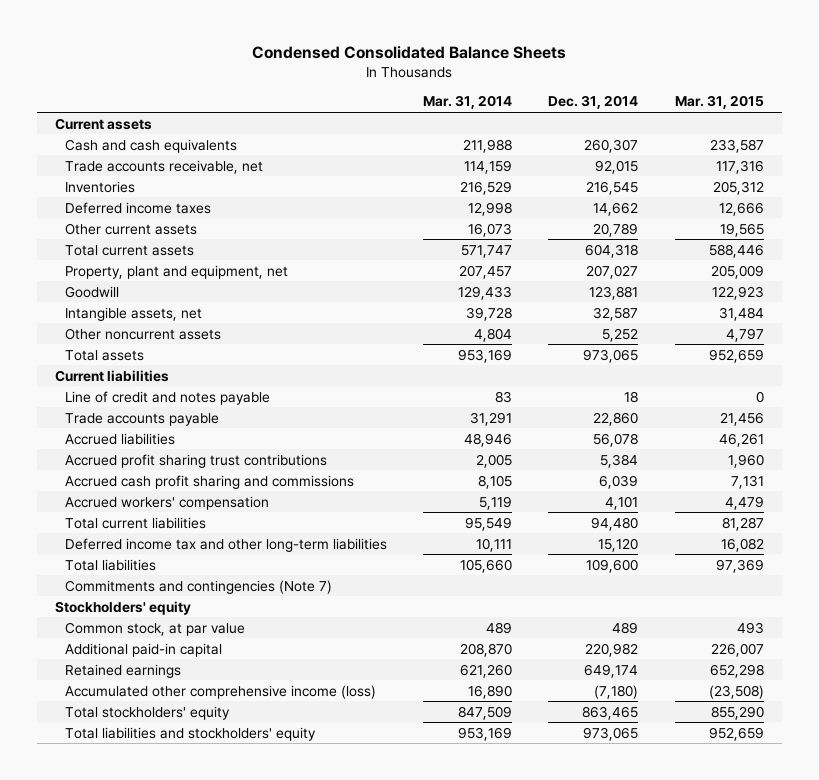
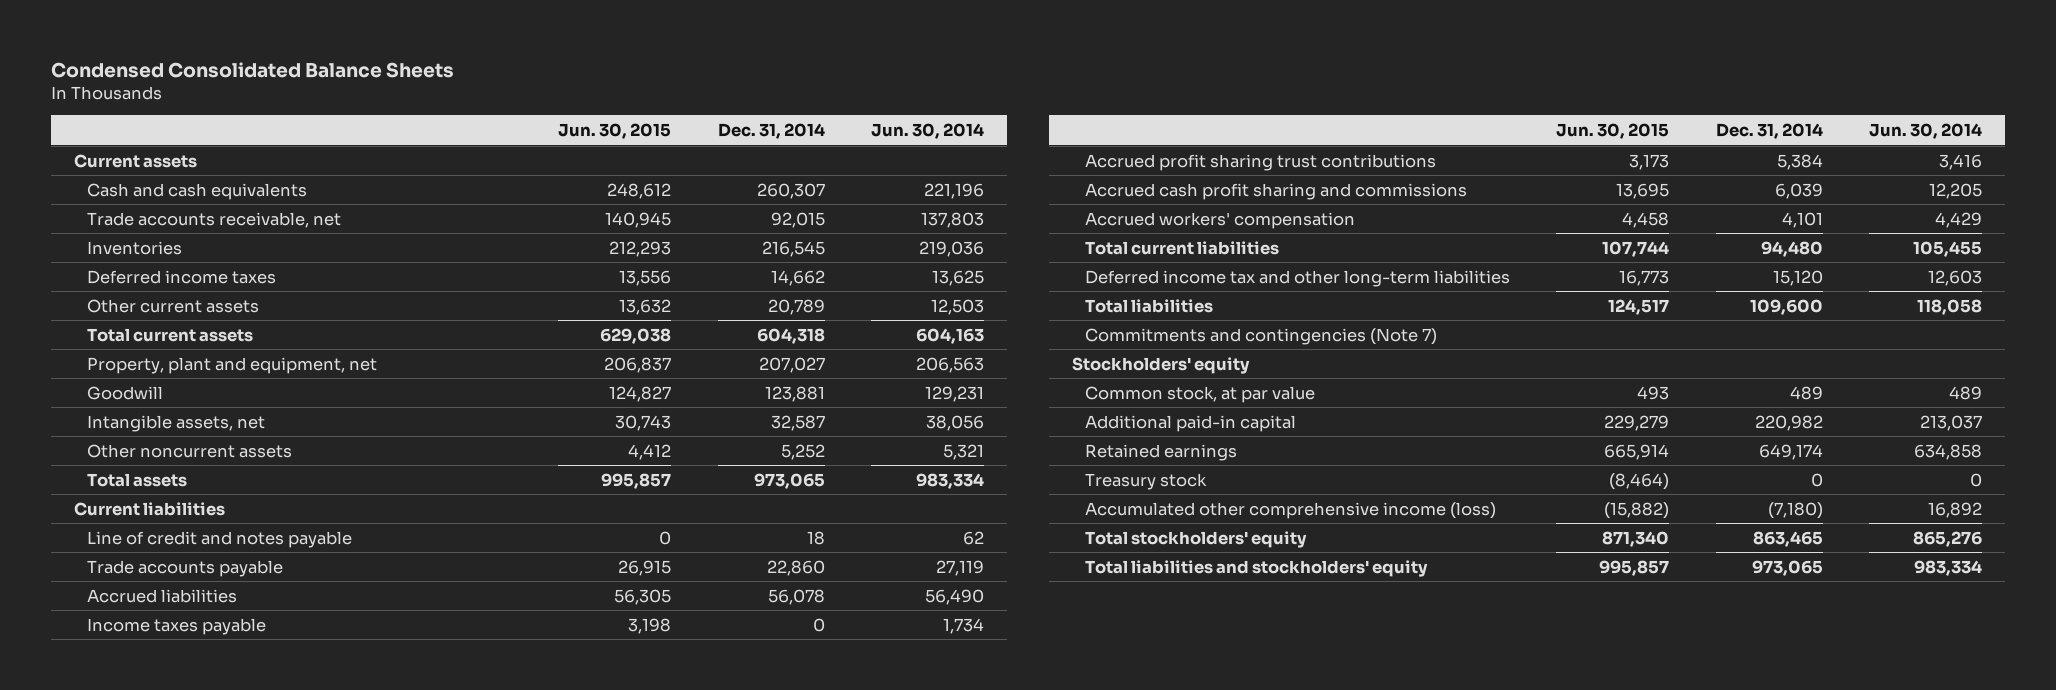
[423,95,513,110] Mar. 31, 2014 -> none
[674,95,764,110] Mar. 31, 2015 -> none
none -> [558,123,672,140] Jun. 30, 2015
none -> [871,123,985,140] Jun. 30, 2014
none -> [86,617,266,635] Income taxes payable
none -> [1084,472,1207,490] Treasury stock

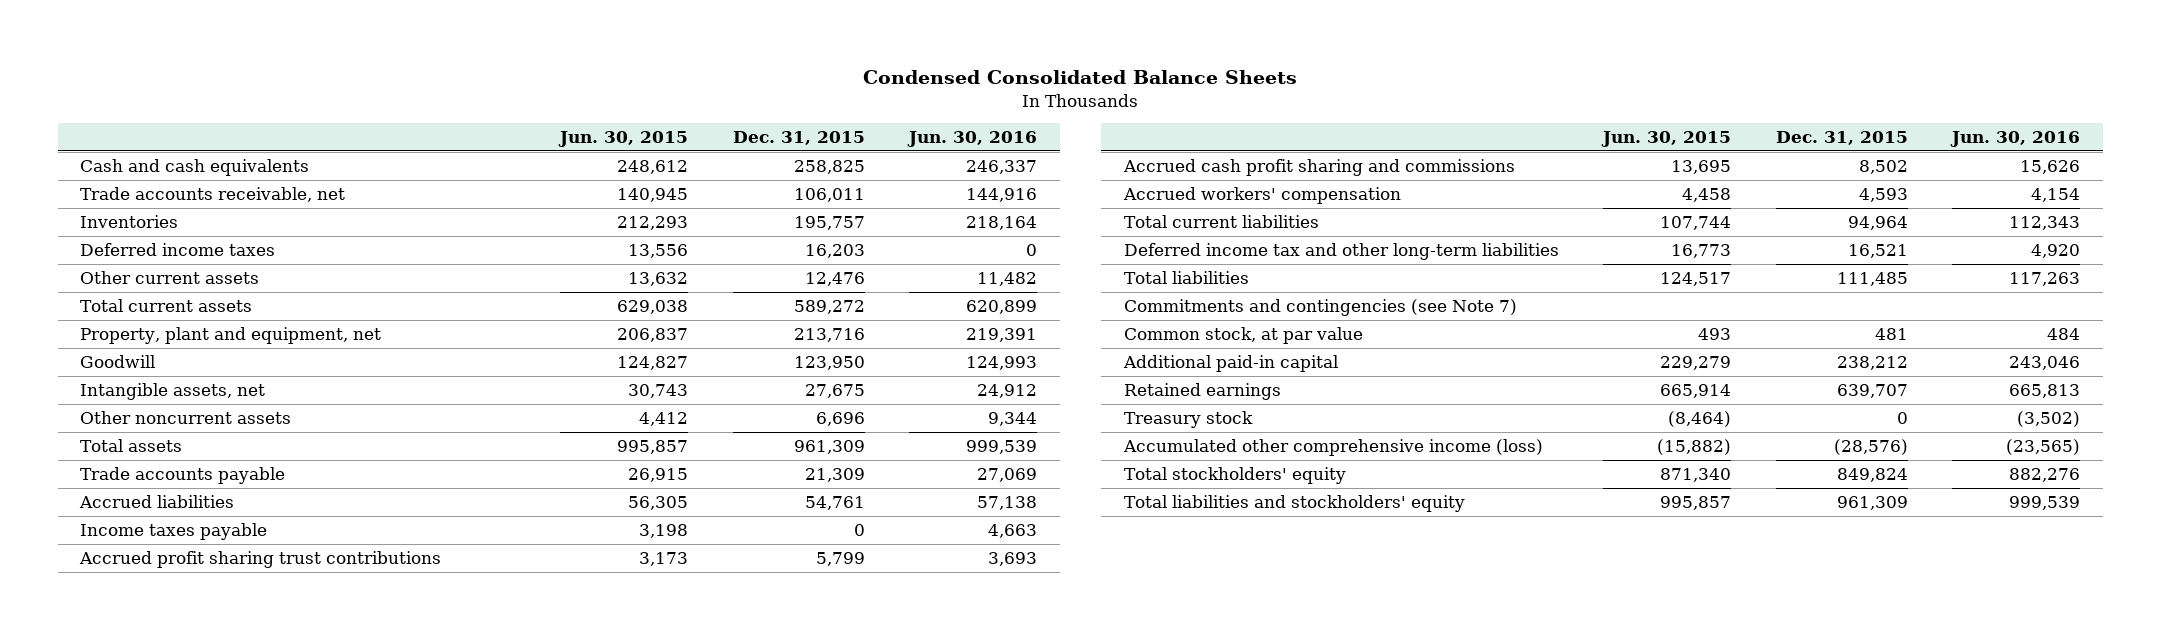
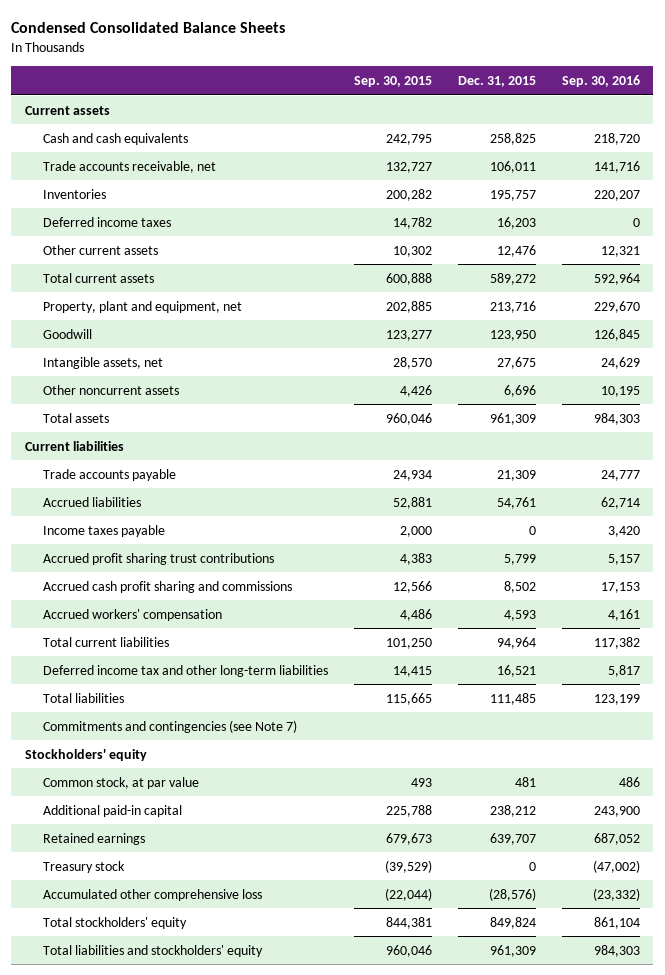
[558,131,689,148] Jun. 30, 2015 -> none
[907,131,1038,148] Jun. 30, 2016 -> none
none -> [353,76,432,88] Sep. 30, 2015
none -> [562,75,641,88] Sep. 30, 2016
none -> [24,105,110,115] Current assets
none -> [24,440,124,451] Current liabilities
none -> [24,748,147,761] Stockholders' equity
[1122,438,1543,456] Accumulated other comprehensive income (loss) -> [42,888,262,901] Accumulated other comprehensive loss

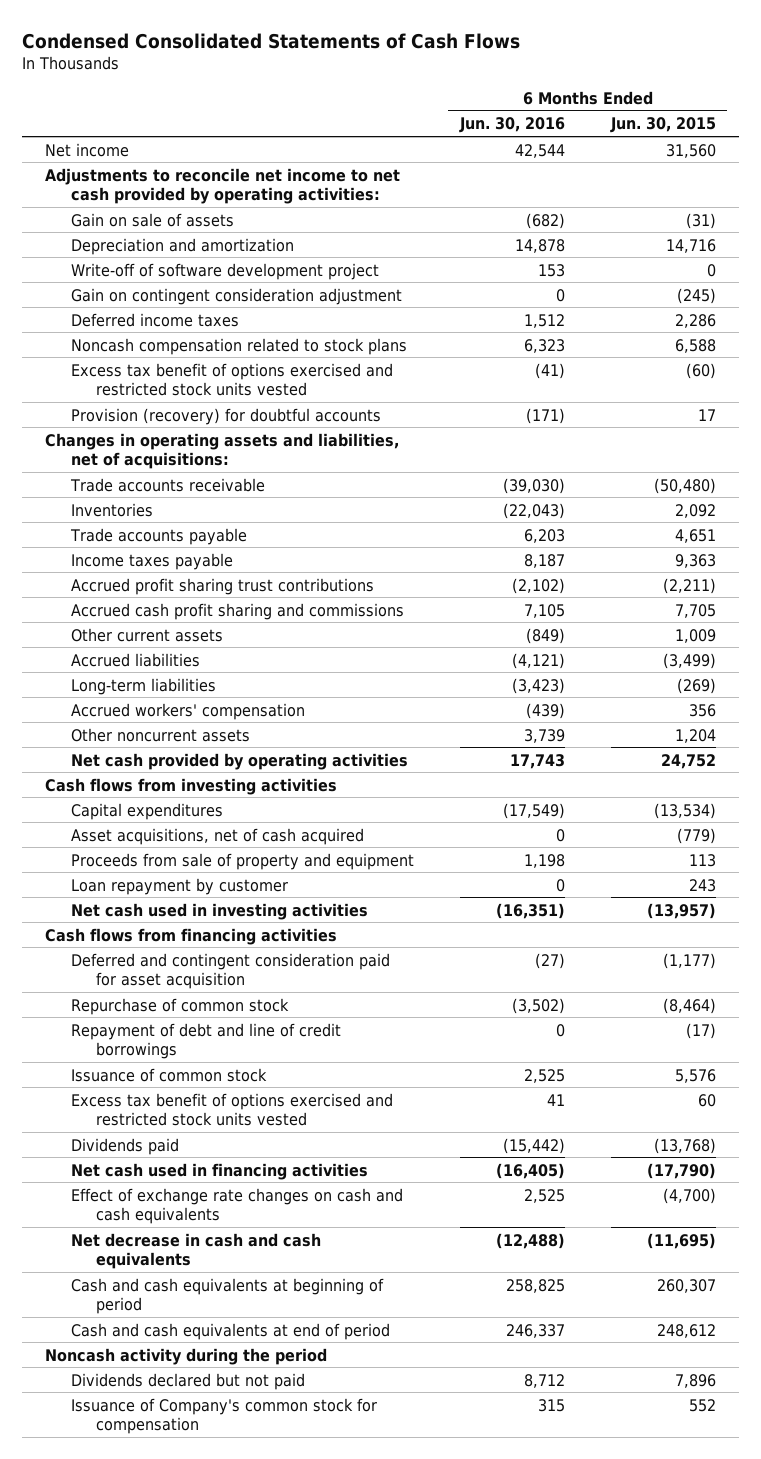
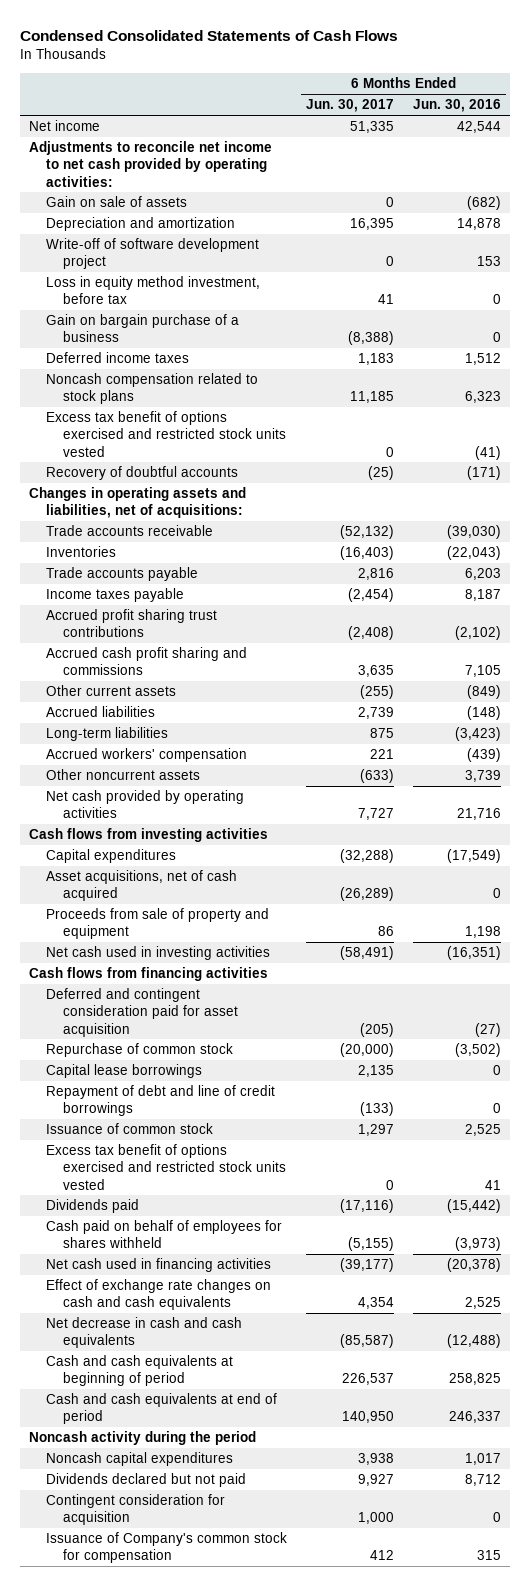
[609,117,716,134] Jun. 30, 2015 -> none
none -> [306,99,395,113] Jun. 30, 2017
[70,287,402,305] Gain on contingent consideration adjustment -> [46,276,261,305] Loss in equity method investment, before tax
none -> [46,314,240,343] Gain on bargain purchase of a business
[70,407,381,425] Provision (recovery) for doubtful accounts -> [46,466,239,481] Recovery of doubtful accounts
[511,652,565,669] (4,121) -> [466,706,501,721] (148)
[509,753,565,769] 17,743 -> [456,808,501,821] 21,716
[70,877,288,895] Loan repayment by customer -> none
none -> [46,1064,203,1079] Capital lease borrowings
none -> [46,1220,283,1249] Cash paid on behalf of employees for shares withheld
[495,1162,565,1179] (16,405) -> [446,1258,501,1273] (20,378)
none -> [46,1452,234,1467] Noncash capital expenditures
none -> [46,1494,226,1526] Contingent consideration for acquisition

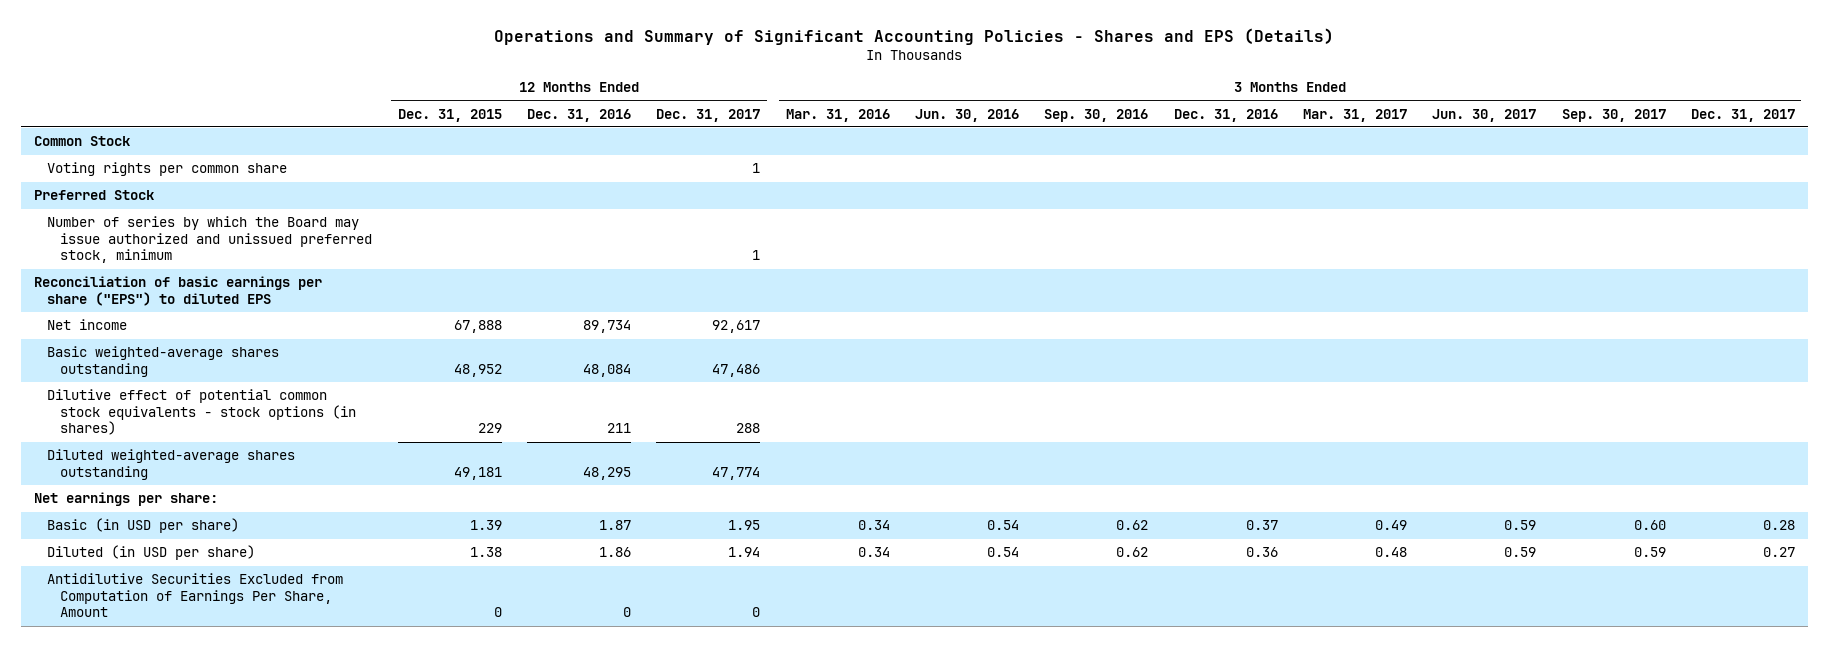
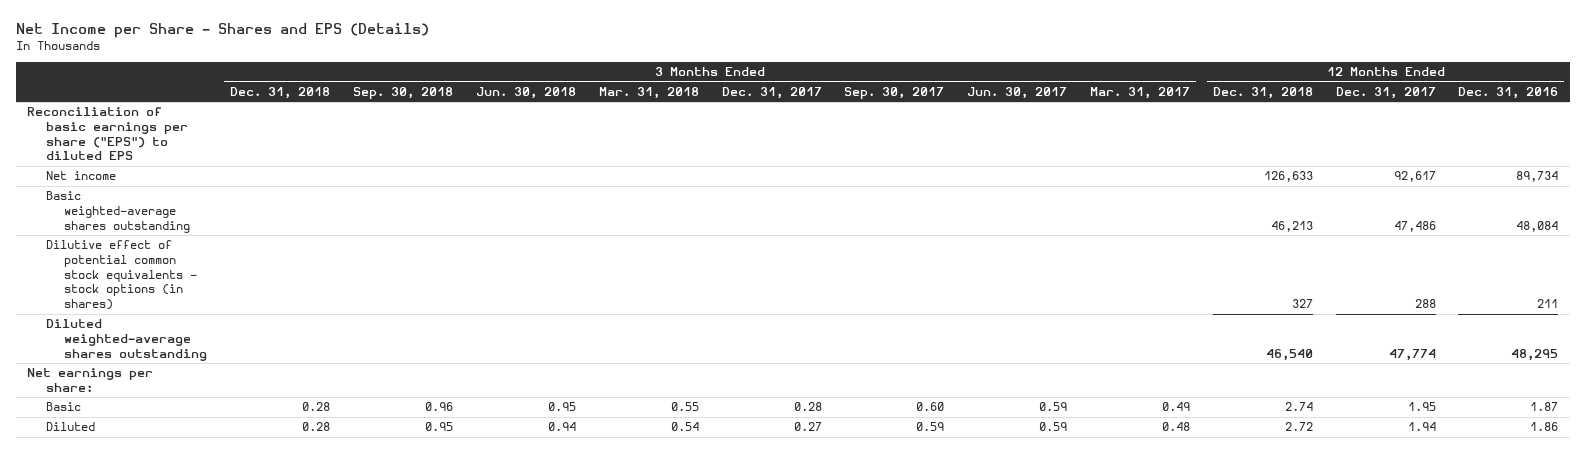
[494,28,1335,46] Operations and Summary of Significant Accounting Policies - Shares and EPS (Details) -> [15,23,429,39] Net Income per Share - Shares and EPS (Details)
[397,108,502,122] Dec. 31, 2015 -> none
[785,108,890,122] Mar. 31, 2016 -> none
[914,108,1019,122] Jun. 30, 2016 -> none
[1044,108,1149,122] Sep. 30, 2016 -> none
[1173,108,1278,122] Dec. 31, 2016 -> none
none -> [230,87,331,100] Dec. 31, 2018
none -> [353,87,454,100] Sep. 30, 2018
none -> [475,87,576,100] Jun. 30, 2018
none -> [598,87,699,100] Mar. 31, 2018
none -> [1212,87,1313,100] Dec. 31, 2018
[33,136,130,147] Common Stock -> none
[46,162,287,177] Voting rights per common share -> none
[33,190,154,201] Preferred Stock -> none
[46,216,373,264] Number of series by which the Board may issue authorized and unissued preferred stock, minimum -> none
[46,573,343,618] Antidilutive Securities Excluded from Computation of Earnings Per Share, Amount -> none
[46,518,239,534] Basic (in USD per share) -> [45,402,81,412] Basic
[46,545,255,561] Diluted (in USD per share) -> [45,422,95,432] Diluted

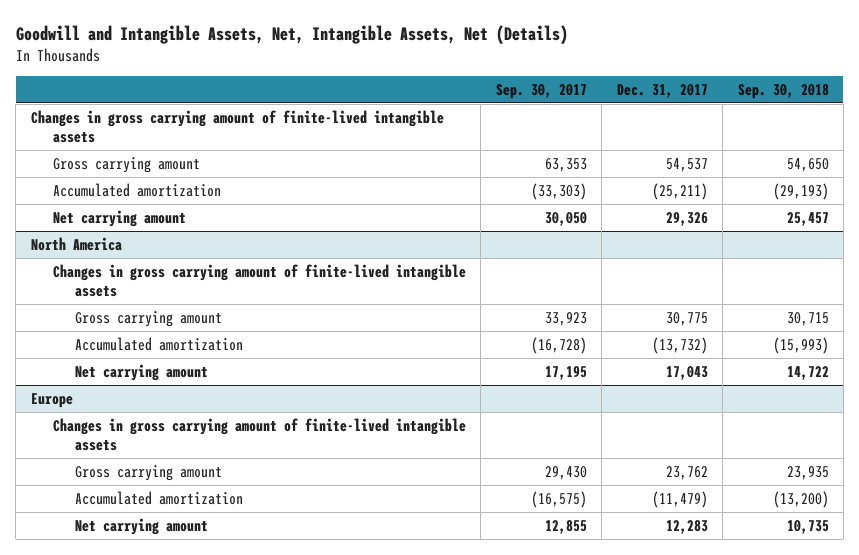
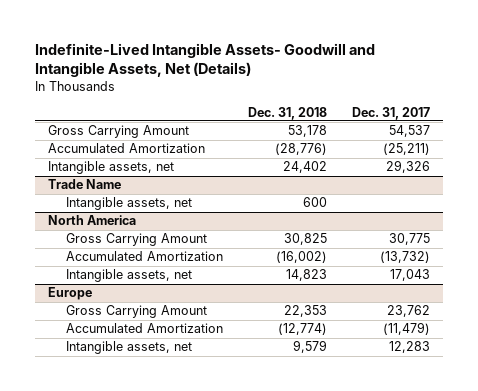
[15,24,568,45] Goodwill and Intangible Assets, Net, Intangible Assets, Net (Details) -> [35,42,376,77] Indefinite-Lived Intangible Assets- Goodwill and Intangible Assets, Net (Details)
[495,83,587,99] Sep. 30, 2017 -> none
[737,83,829,99] Sep. 30, 2018 -> none
none -> [247,106,327,120] Dec. 31, 2018
[30,109,444,144] Changes in gross carrying amount of finite-lived intangible assets -> none
[52,156,200,173] Gross carrying amount -> [47,125,189,139] Gross Carrying Amount
[52,182,221,197] Accumulated amortization -> [47,143,205,154] Accumulated Amortization
[52,209,186,227] Net carrying amount -> [47,161,174,175] Intangible assets, net
none -> [47,179,121,190] Trade Name
none -> [65,197,192,211] Intangible assets, net
[52,263,466,298] Changes in gross carrying amount of finite-lived intangible assets -> none
[75,310,223,327] Gross carrying amount -> [65,233,207,247] Gross Carrying Amount
[75,336,244,351] Accumulated amortization -> [65,251,223,262] Accumulated Amortization
[75,363,209,381] Net carrying amount -> [65,269,192,283] Intangible assets, net
[52,417,466,452] Changes in gross carrying amount of finite-lived intangible assets -> none
[75,464,223,481] Gross carrying amount -> [65,305,207,319] Gross Carrying Amount
[75,490,244,505] Accumulated amortization -> [65,323,223,334] Accumulated Amortization
[75,517,209,535] Net carrying amount -> [65,341,192,355] Intangible assets, net

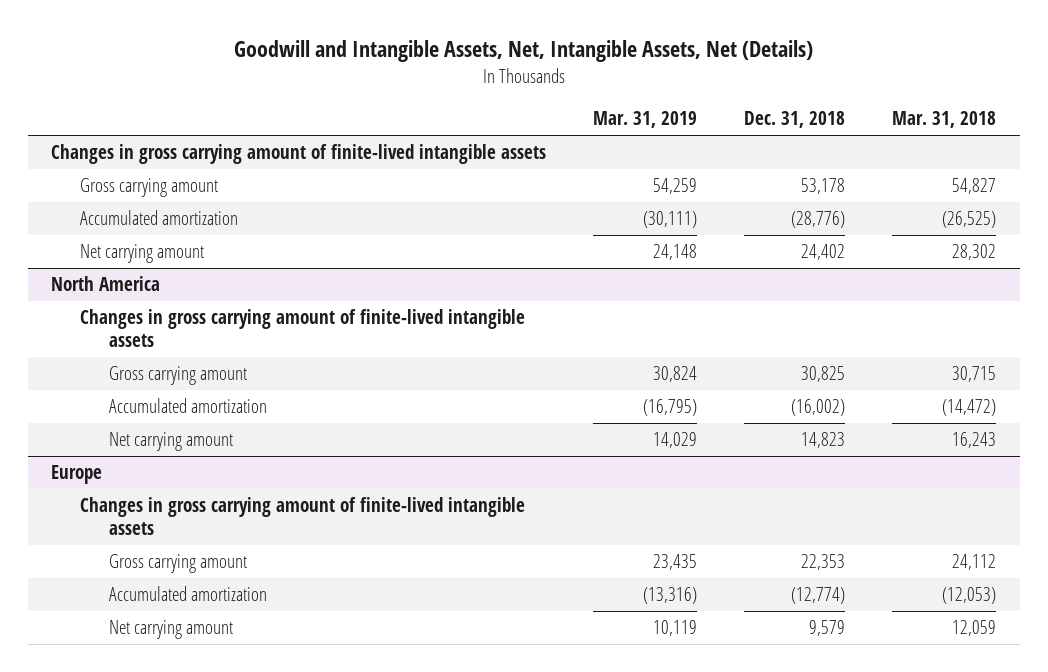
[35,42,376,77] Indefinite-Lived Intangible Assets- Goodwill and Intangible Assets, Net (Details) -> [233,40,813,63] Goodwill and Intangible Assets, Net, Intangible Assets, Net (Details)
[352,106,431,120] Dec. 31, 2017 -> none
none -> [593,111,698,129] Mar. 31, 2019
none -> [892,111,997,129] Mar. 31, 2018
[47,179,121,190] Trade Name -> none
[65,197,192,211] Intangible assets, net -> none
none -> [51,144,547,165] Changes in gross carrying amount of finite-lived intangible assets
[47,125,189,139] Gross Carrying Amount -> [80,178,219,198] Gross carrying amount
[47,143,205,154] Accumulated Amortization -> [80,210,239,226] Accumulated amortization
[47,161,174,175] Intangible assets, net -> [80,244,205,264] Net carrying amount
none -> [80,309,526,348] Changes in gross carrying amount of finite-lived intangible assets
[65,233,207,247] Gross Carrying Amount -> [109,366,248,386] Gross carrying amount
[65,251,223,262] Accumulated Amortization -> [109,398,268,414] Accumulated amortization
[65,269,192,283] Intangible assets, net -> [109,432,234,452] Net carrying amount
none -> [80,497,526,536] Changes in gross carrying amount of finite-lived intangible assets
[65,305,207,319] Gross Carrying Amount -> [109,554,248,574] Gross carrying amount
[65,323,223,334] Accumulated Amortization -> [109,586,268,602] Accumulated amortization
[65,341,192,355] Intangible assets, net -> [109,620,234,640] Net carrying amount

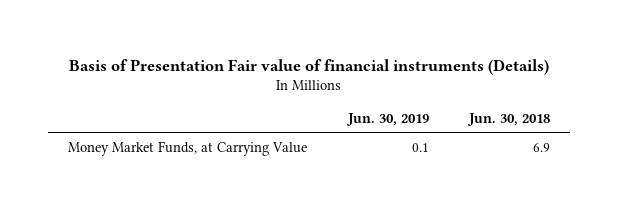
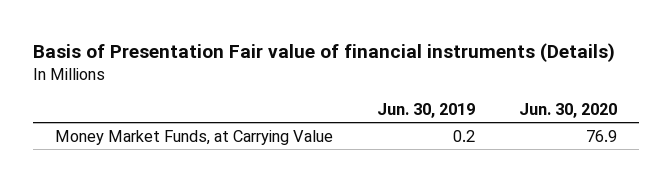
[466,112,550,126] Jun. 30, 2018 -> none
none -> [519,103,618,119] Jun. 30, 2020
[411,142,429,152] 0.1 -> [453,129,476,142] 0.2

